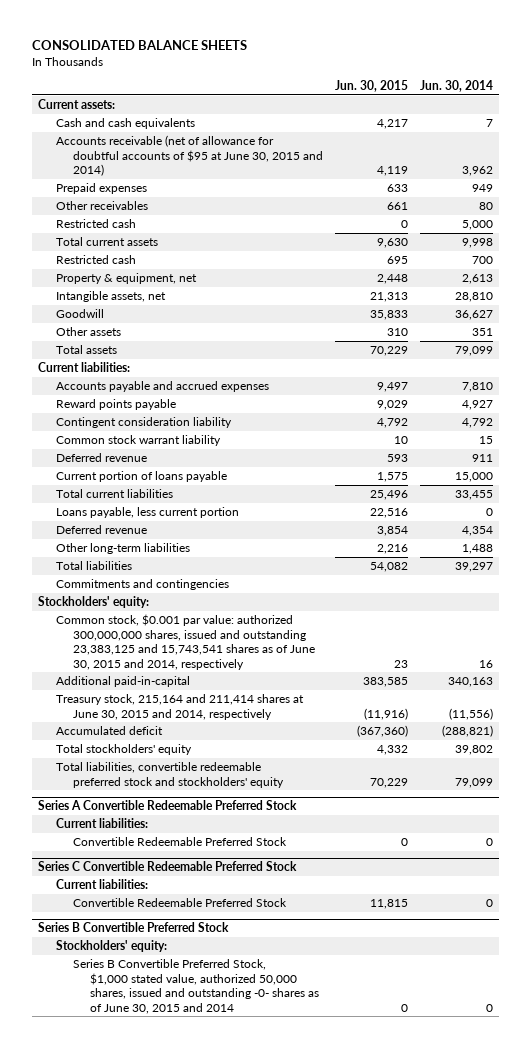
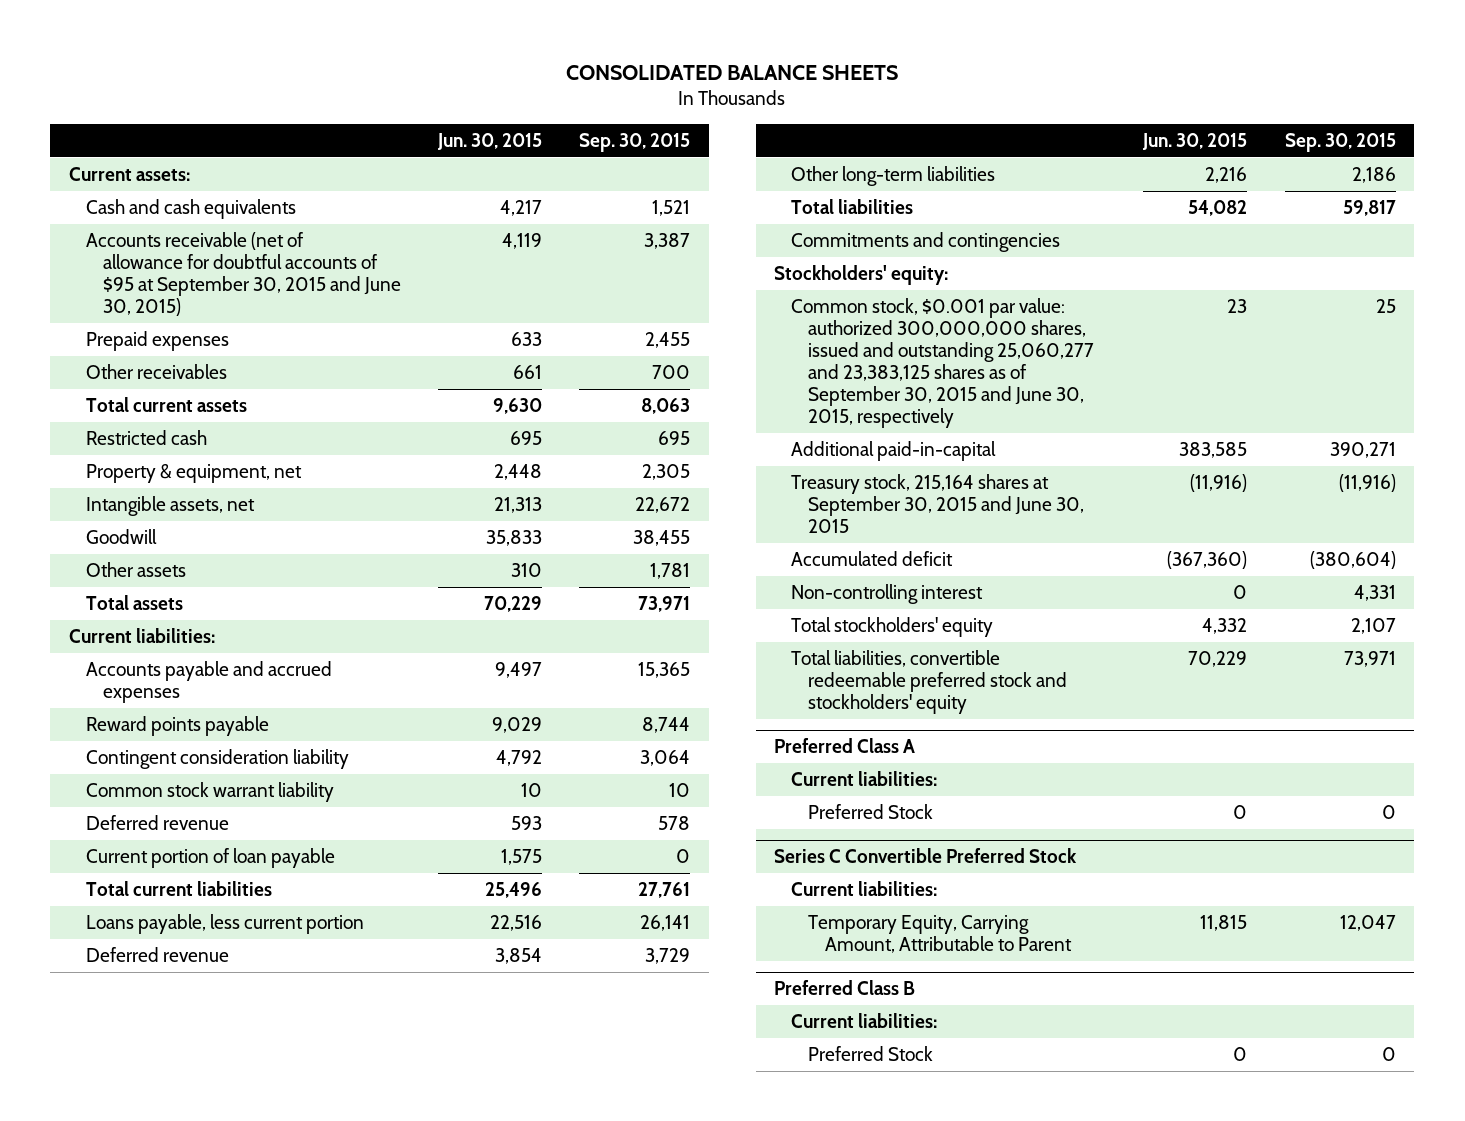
[419,79,493,92] Jun. 30, 2014 -> none
none -> [579,132,691,152] Sep. 30, 2015
[55,134,323,177] Accounts receivable (net of allowance for doubtful accounts of $95 at June 30, 2015 and 2014) -> [85,232,401,317] Accounts receivable (net of allowance for doubtful accounts of $95 at September 30, 2015 and June 30, 2015)
[55,218,136,228] Restricted cash -> none
[55,470,227,482] Current portion of loans payable -> [85,848,335,869] Current portion of loan payable
[55,613,315,670] Common stock, $0.001 par value: authorized 300,000,000 shares, issued and outstanding 23,383,125 and 15,743,541 shares as of June 30, 2015 and 2014, respectively -> [791,298,1095,429] Common stock, $0.001 par value: authorized 300,000,000 shares, issued and outstanding 25,060,277 and 23,383,125 shares as of September 30, 2015 and June 30, 2015, respectively
[55,693,304,720] Treasury stock, 215,164 and 211,414 shares at June 30, 2015 and 2014, respectively -> [791,474,1085,534] Treasury stock, 215,164 shares at September 30, 2015 and June 30, 2015
none -> [791,584,984,605] Non-controlling interest
[38,800,298,811] Series A Convertible Redeemable Preferred Stock -> none
none -> [774,738,916,754] Preferred Class A
[72,836,287,846] Convertible Redeemable Preferred Stock -> [808,804,934,820] Preferred Stock
[38,861,298,872] Series C Convertible Redeemable Preferred Stock -> [774,848,1078,864] Series C Convertible Preferred Stock
[55,939,167,952] Stockholders' equity: -> none
[72,897,287,907] Convertible Redeemable Preferred Stock -> [808,915,1073,954] Temporary Equity, Carrying Amount, Attributable to Parent
[38,922,230,933] Series B Convertible Preferred Stock -> [774,980,916,996] Preferred Class B
none -> [791,1013,938,1029] Current liabilities:
[72,958,320,1014] Series B Convertible Preferred Stock, $1,000 stated value, authorized 50,000 shares, issued and outstanding -0- shares as of June 30, 2015 and 2014 -> [808,1046,934,1062] Preferred Stock

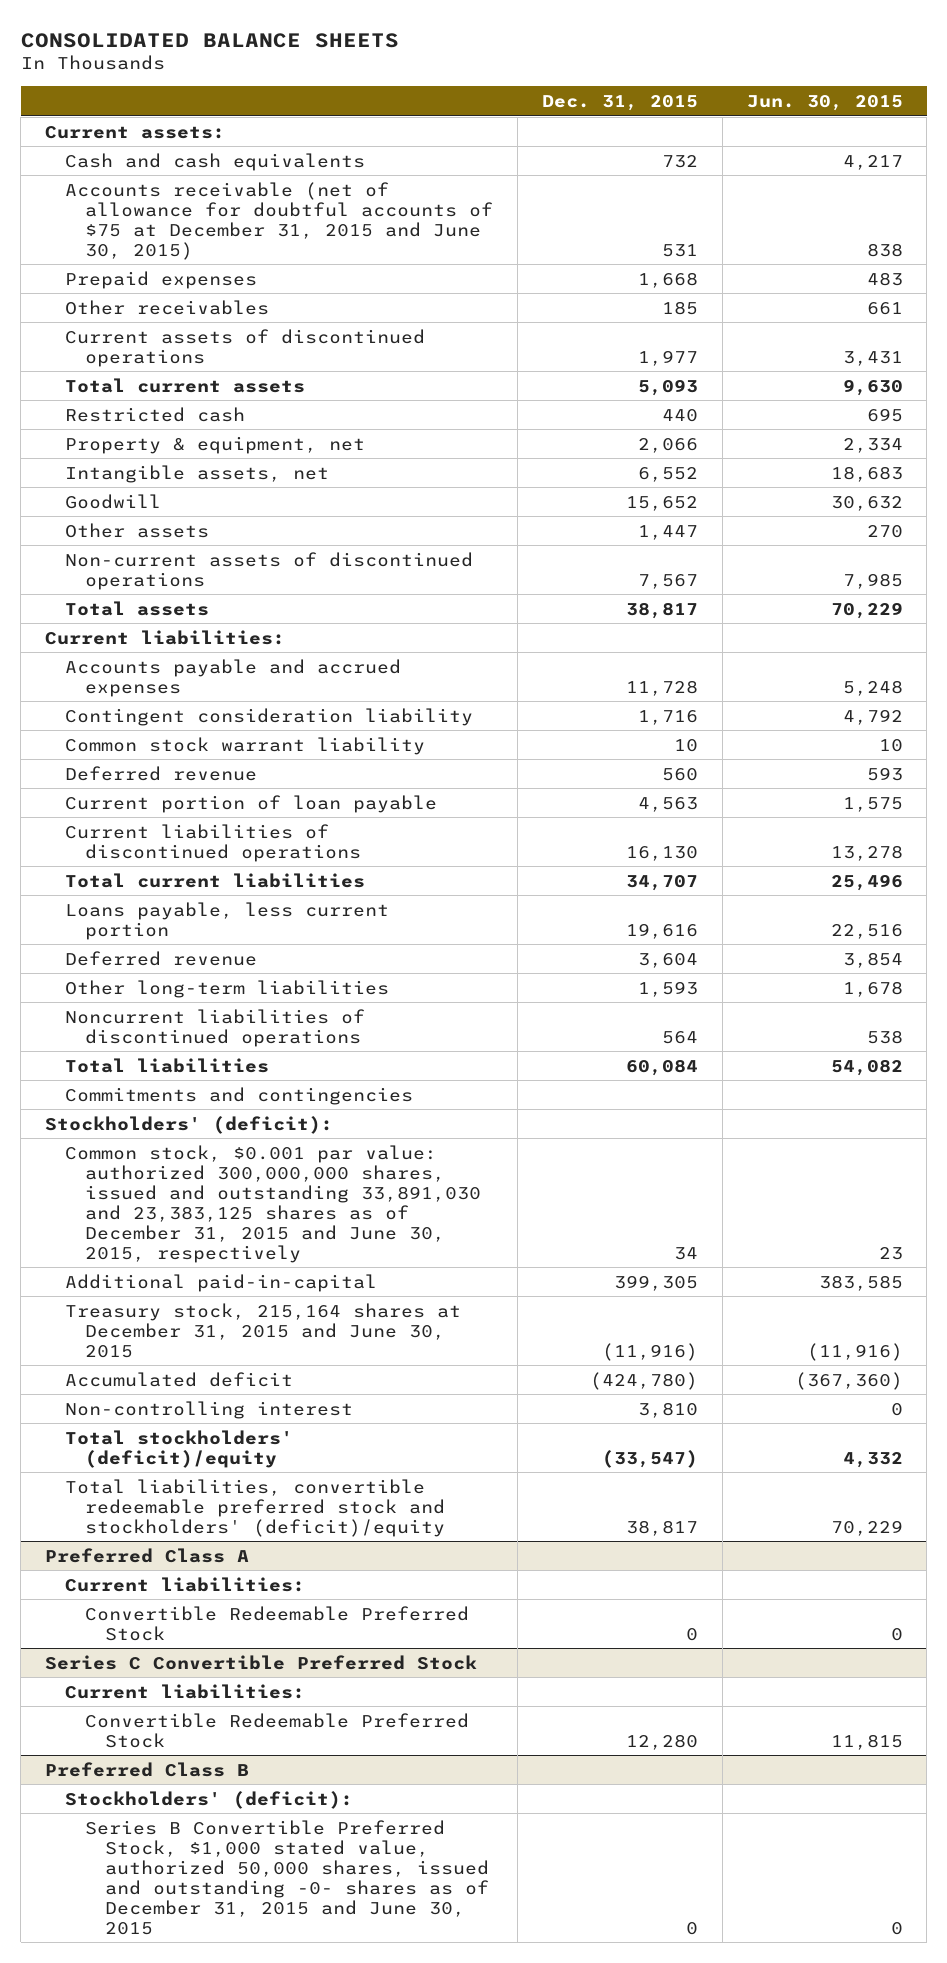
[579,132,691,152] Sep. 30, 2015 -> none
none -> [541,94,698,111] Dec. 31, 2015
[85,232,401,317] Accounts receivable (net of allowance for doubtful accounts of $95 at September 30, 2015 and June 30, 2015) -> [64,181,493,260] Accounts receivable (net of allowance for doubtful accounts of $75 at December 31, 2015 and June 30, 2015)
[502,233,543,250] 4,119 -> [866,242,903,257] 838
[511,332,543,347] 633 -> [866,271,903,286] 483
none -> [64,328,425,367] Current assets of discontinued operations
[494,464,543,481] 2,448 -> [842,437,903,453] 2,334
[494,497,543,514] 21,313 -> [830,465,903,482] 18,683
[486,530,543,547] 35,833 -> [830,495,903,511] 30,632
[511,563,543,578] 310 -> [866,524,903,538] 270
none -> [64,551,473,590] Non-current assets of discontinued operations
[85,716,269,737] Reward points payable -> none
[495,662,543,679] 9,497 -> [842,679,903,696] 5,248
none -> [64,823,361,862] Current liabilities of discontinued operations
[1205,167,1248,184] 2,216 -> [842,980,903,997] 1,678
none -> [64,1008,365,1047] Noncurrent liabilities of discontinued operations
[774,265,949,286] Stockholders' equity: -> [44,1115,333,1134] Stockholders' (deficit):
[791,298,1095,429] Common stock, $0.001 par value: authorized 300,000,000 shares, issued and outstanding 25,060,277 and 23,383,125 shares as of September 30, 2015 and June 30, 2015, respectively -> [64,1144,481,1263] Common stock, $0.001 par value: authorized 300,000,000 shares, issued and outstanding 33,891,030 and 23,383,125 shares as of December 31, 2015 and June 30, 2015, respectively
[791,474,1085,534] Treasury stock, 215,164 shares at September 30, 2015 and June 30, 2015 -> [64,1302,461,1358] Treasury stock, 215,164 shares at December 31, 2015 and June 30, 2015
[791,617,994,638] Total stockholders' equity -> [64,1429,293,1468] Total stockholders' (deficit)/equity
[791,650,1068,715] Total liabilities, convertible redeemable preferred stock and stockholders' equity -> [64,1478,445,1537] Total liabilities, convertible redeemable preferred stock and stockholders' (deficit)/equity
[808,804,934,820] Preferred Stock -> [84,1605,469,1641] Convertible Redeemable Preferred Stock
[808,915,1073,954] Temporary Equity, Carrying Amount, Attributable to Parent -> [84,1712,469,1748] Convertible Redeemable Preferred Stock
[791,1013,938,1029] Current liabilities: -> none
none -> [64,1790,353,1809] Stockholders' (deficit):
[808,1046,934,1062] Preferred Stock -> [84,1819,489,1935] Series B Convertible Preferred Stock, $1,000 stated value, authorized 50,000 shares, issued and outstanding -0- shares as of December 31, 2015 and June 30, 2015

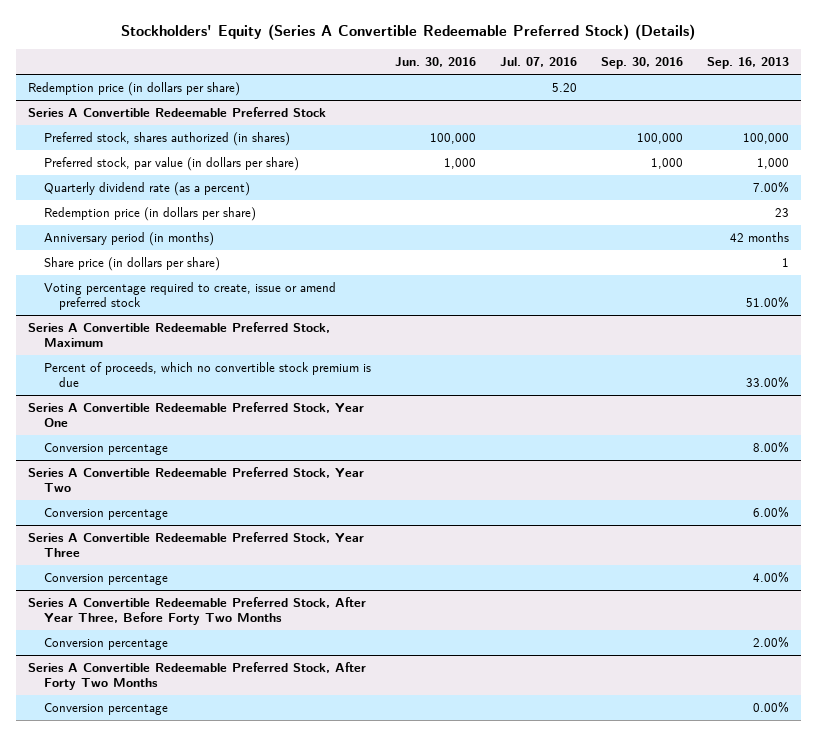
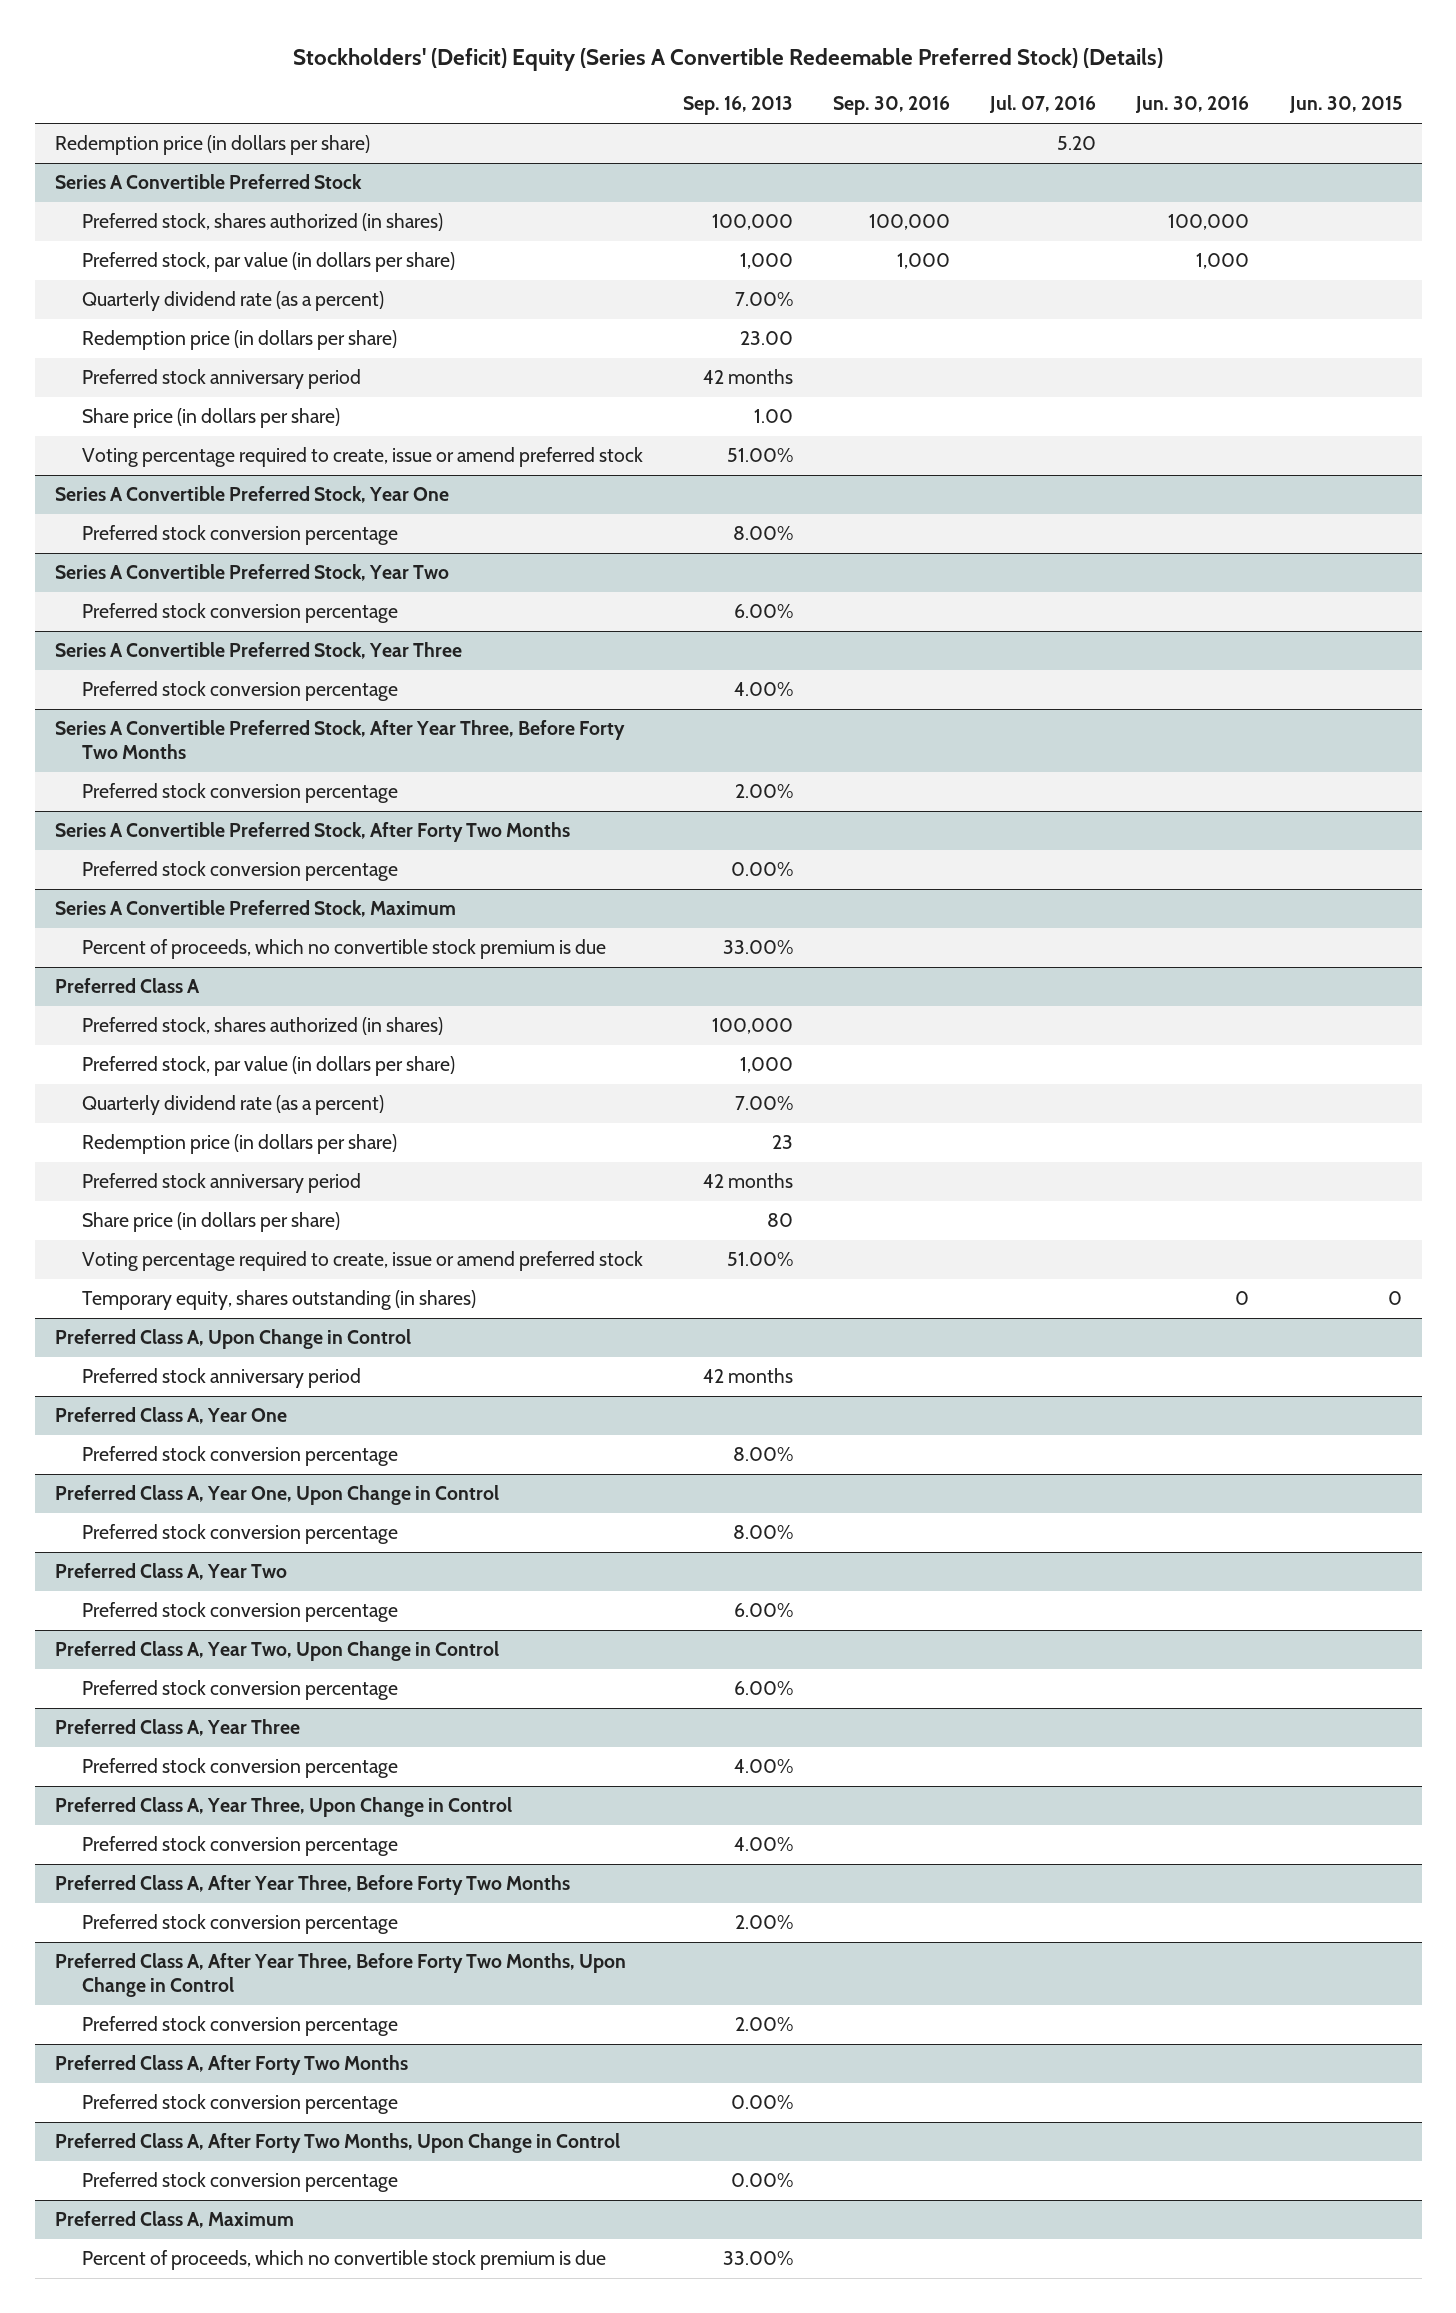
[121,24,696,41] Stockholders' Equity (Series A Convertible Redeemable Preferred Stock) (Details) -> [293,47,1164,71] Stockholders' (Deficit) Equity (Series A Convertible Redeemable Preferred Stock) (Details)
none -> [1288,96,1402,114] Jun. 30, 2015
[27,106,326,117] Series A Convertible Redeemable Preferred Stock -> [54,174,362,190] Series A Convertible Preferred Stock
none -> [81,330,397,351] Redemption price (in dollars per share)
none -> [81,369,361,390] Preferred stock anniversary period
none -> [81,408,340,429] Share price (in dollars per share)
none -> [81,447,643,468] Voting percentage required to create, issue or amend preferred stock
none -> [54,486,449,504] Series A Convertible Preferred Stock, Year One
none -> [81,525,398,546] Preferred stock conversion percentage
none -> [54,564,449,582] Series A Convertible Preferred Stock, Year Two
none -> [81,603,398,624] Preferred stock conversion percentage
none -> [54,642,462,660] Series A Convertible Preferred Stock, Year Three
none -> [81,681,398,702] Preferred stock conversion percentage
none -> [54,720,625,760] Series A Convertible Preferred Stock, After Year Three, Before Forty Two Months
none -> [81,783,398,804] Preferred stock conversion percentage
none -> [54,822,570,843] Series A Convertible Preferred Stock, After Forty Two Months
none -> [81,861,398,882] Preferred stock conversion percentage
none -> [54,900,456,918] Series A Convertible Preferred Stock, Maximum
none -> [81,939,606,960] Percent of proceeds, which no convertible stock premium is due
none -> [54,978,200,994] Preferred Class A
none -> [81,1017,443,1036] Preferred stock, shares authorized (in shares)
none -> [81,1056,455,1077] Preferred stock, par value (in dollars per share)
none -> [81,1095,384,1116] Quarterly dividend rate (as a percent)
[43,231,214,246] Anniversary period (in months) -> [81,1173,361,1194] Preferred stock anniversary period
[781,257,789,267] 1 -> [767,1213,794,1228] 80
[27,321,330,348] Series A Convertible Redeemable Preferred Stock, Maximum -> none
none -> [81,1290,476,1311] Temporary equity, shares outstanding (in shares)
none -> [54,1329,411,1350] Preferred Class A, Upon Change in Control
none -> [81,1368,361,1389] Preferred stock anniversary period
none -> [54,1407,287,1425] Preferred Class A, Year One
none -> [81,1446,398,1467] Preferred stock conversion percentage
none -> [54,1485,499,1506] Preferred Class A, Year One, Upon Change in Control
none -> [81,1524,398,1545] Preferred stock conversion percentage
none -> [54,1563,287,1581] Preferred Class A, Year Two
none -> [81,1602,398,1623] Preferred stock conversion percentage
none -> [54,1641,499,1662] Preferred Class A, Year Two, Upon Change in Control
none -> [81,1680,398,1701] Preferred stock conversion percentage
none -> [54,1719,300,1737] Preferred Class A, Year Three
none -> [81,1758,398,1779] Preferred stock conversion percentage
none -> [54,1797,512,1818] Preferred Class A, Year Three, Upon Change in Control
none -> [81,1836,398,1857] Preferred stock conversion percentage
none -> [54,1875,570,1896] Preferred Class A, After Year Three, Before Forty Two Months
none -> [81,1914,398,1935] Preferred stock conversion percentage
none -> [54,1953,626,1998] Preferred Class A, After Year Three, Before Forty Two Months, Upon Change in Control
none -> [81,2016,398,2037] Preferred stock conversion percentage
none -> [54,2055,408,2076] Preferred Class A, After Forty Two Months
none -> [81,2094,398,2115] Preferred stock conversion percentage
none -> [54,2133,620,2154] Preferred Class A, After Forty Two Months, Upon Change in Control
none -> [81,2172,398,2193] Preferred stock conversion percentage
none -> [54,2211,294,2229] Preferred Class A, Maximum
[27,401,364,428] Series A Convertible Redeemable Preferred Stock, Year One -> none
[43,442,168,455] Conversion percentage -> none
[27,466,364,493] Series A Convertible Redeemable Preferred Stock, Year Two -> none
[43,507,168,520] Conversion percentage -> none
[27,531,364,558] Series A Convertible Redeemable Preferred Stock, Year Three -> none
[43,572,168,585] Conversion percentage -> none
[27,596,366,626] Series A Convertible Redeemable Preferred Stock, After Year Three, Before Forty Two Months -> none
[43,637,168,650] Conversion percentage -> none
[27,661,366,691] Series A Convertible Redeemable Preferred Stock, After Forty Two Months -> none
[43,702,168,715] Conversion percentage -> none

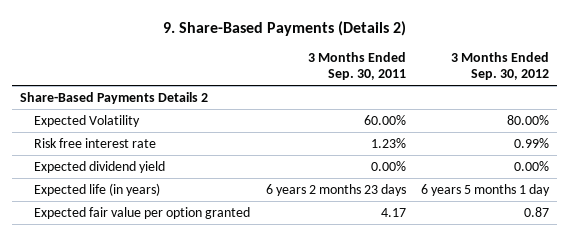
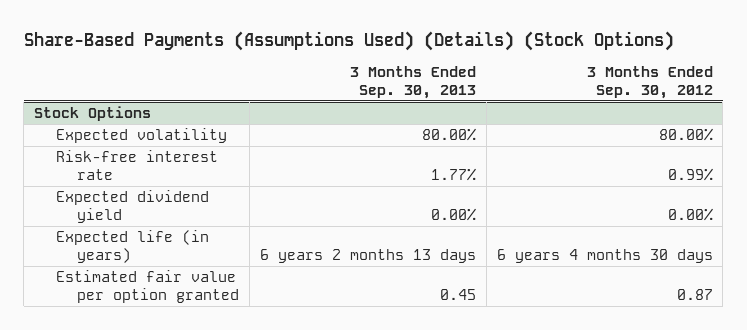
[162,21,406,37] 9. Share-Based Payments (Details 2) -> [23,31,674,52] Share-Based Payments (Assumptions Used) (Details) (Stock Options)
[307,52,406,81] 3 Months Ended Sep. 30, 2011 -> none
none -> [349,66,476,99] 3 Months Ended Sep. 30, 2013
[20,91,209,104] Share-Based Payments Details 2 -> none
none -> [34,106,152,122] Stock Options
[34,114,141,127] Expected Volatility -> [55,128,227,144] Expected volatility
[34,137,157,148] Risk free interest rate -> [55,150,218,180] Risk-free interest rate
[420,183,550,196] 6 years 5 months 1 day -> [496,248,713,263] 6 years 4 months 30 days
[34,206,251,219] Expected fair value per option granted -> [55,270,240,303] Estimated fair value per option granted

